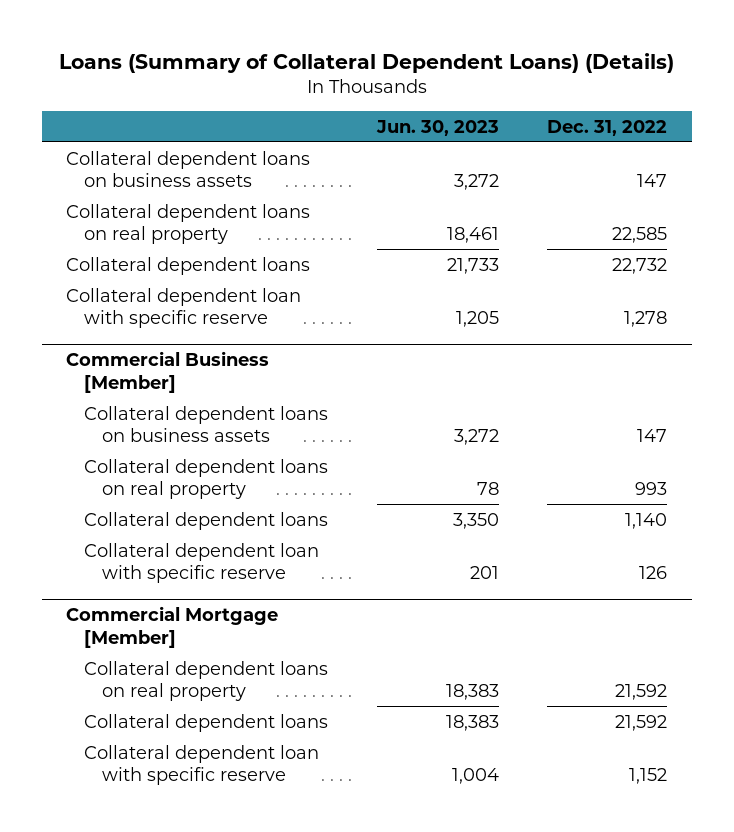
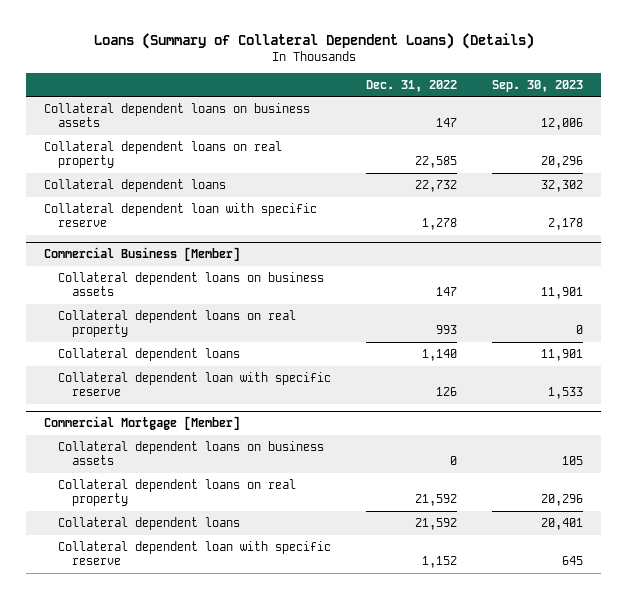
[375,119,499,136] Jun. 30, 2023 -> none
none -> [492,79,584,92] Sep. 30, 2023
none -> [57,440,324,466] Collateral dependent loans on business assets

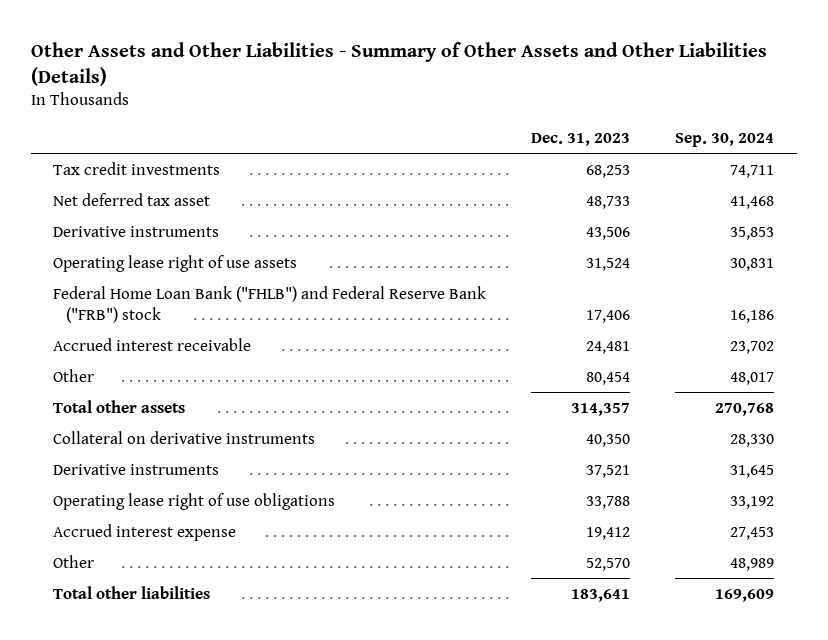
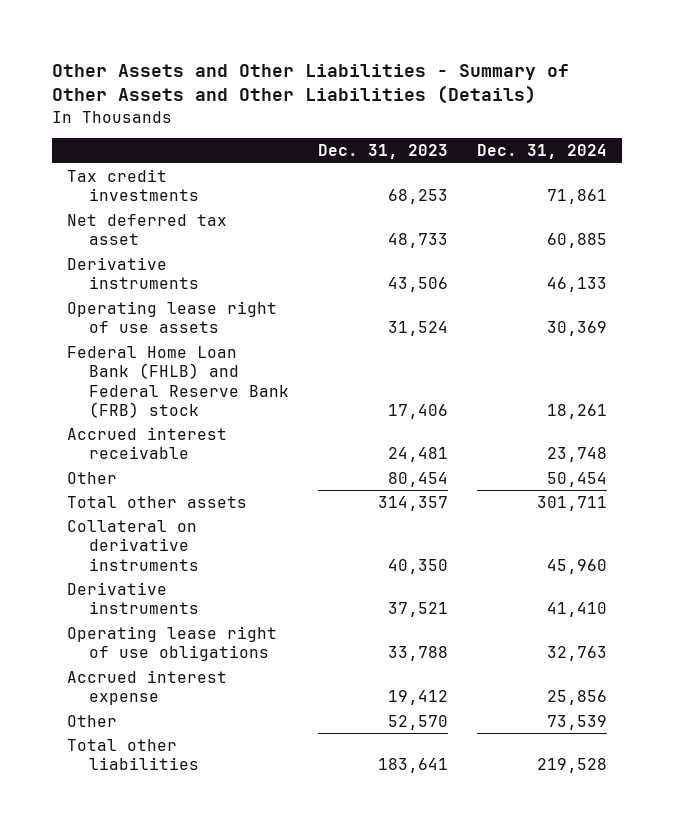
[675,132,775,147] Sep. 30, 2024 -> none
none -> [477,144,608,160] Dec. 31, 2024
[53,285,487,323] Federal Home Loan Bank ("FHLB") and Federal Reserve Bank ("FRB") stock -> [66,345,290,419] Federal Home Loan Bank (FHLB) and Federal Reserve Bank (FRB) stock

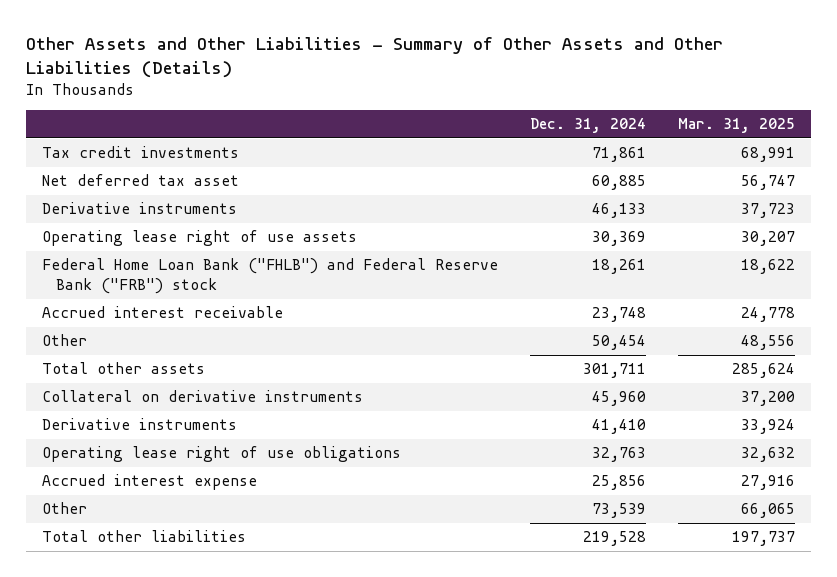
[318,144,449,160] Dec. 31, 2023 -> none
none -> [677,118,795,134] Mar. 31, 2025
[66,345,290,419] Federal Home Loan Bank (FHLB) and Federal Reserve Bank (FRB) stock -> [41,258,498,295] Federal Home Loan Bank ("FHLB") and Federal Reserve Bank ("FRB") stock

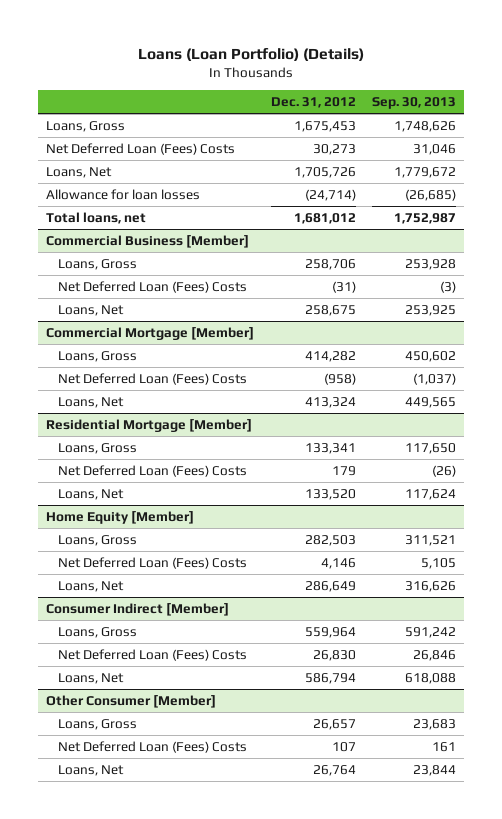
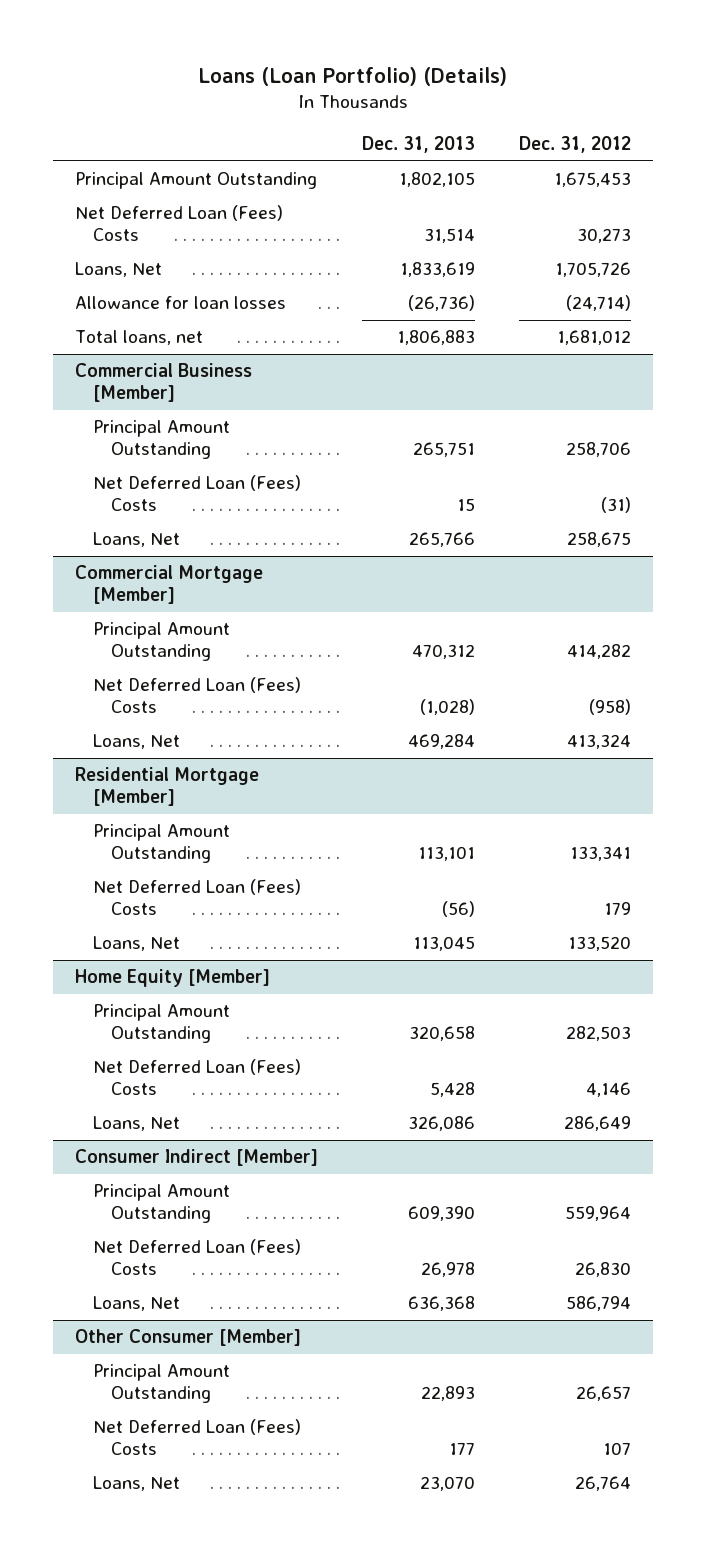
[372,97,457,110] Sep. 30, 2013 -> none
none -> [361,136,475,154] Dec. 31, 2013
[46,120,126,132] Loans, Gross -> [75,172,318,190] Principal Amount Outstanding
[57,258,137,270] Loans, Gross -> [92,420,230,460] Principal Amount Outstanding
[57,350,137,362] Loans, Gross -> [92,622,230,662] Principal Amount Outstanding
[57,442,137,454] Loans, Gross -> [92,824,230,864] Principal Amount Outstanding
[57,534,137,546] Loans, Gross -> [92,1004,230,1044] Principal Amount Outstanding
[57,626,137,638] Loans, Gross -> [92,1184,230,1224] Principal Amount Outstanding
[57,718,137,730] Loans, Gross -> [92,1364,230,1404] Principal Amount Outstanding

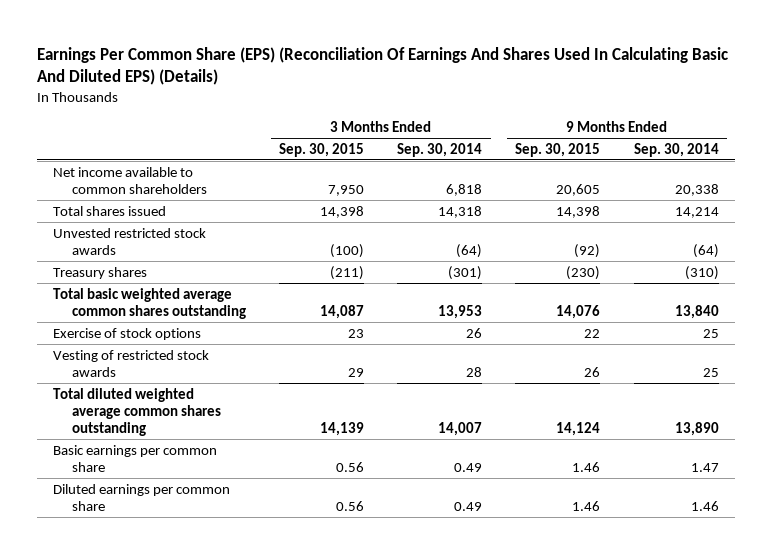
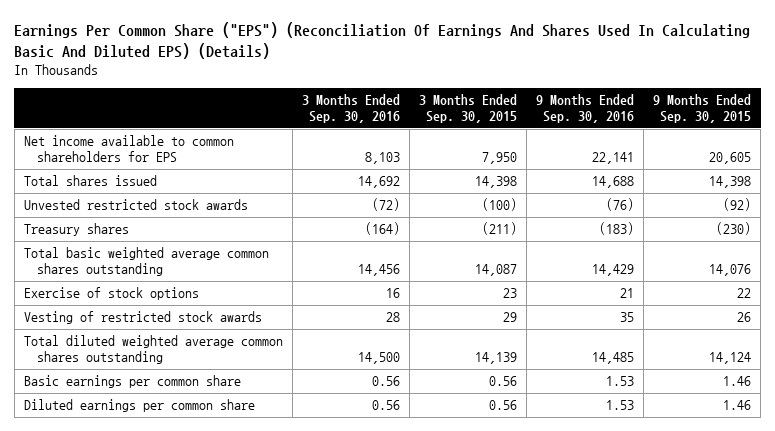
[36,46,728,86] Earnings Per Common Share (EPS) (Reconciliation Of Earnings And Shares Used In Calculating Basic And Diluted EPS) (Details) -> [14,22,751,60] Earnings Per Common Share ("EPS") (Reconciliation Of Earnings And Shares Used In Calculating Basic And Diluted EPS) (Details)
[397,142,483,157] Sep. 30, 2014 -> none
[633,142,719,157] Sep. 30, 2014 -> none
none -> [301,94,400,124] 3 Months Ended Sep. 30, 2016
none -> [536,94,635,124] 9 Months Ended Sep. 30, 2016
[53,166,208,194] Net income available to common shareholders -> [23,135,234,163] Net income available to common shareholders for EPS

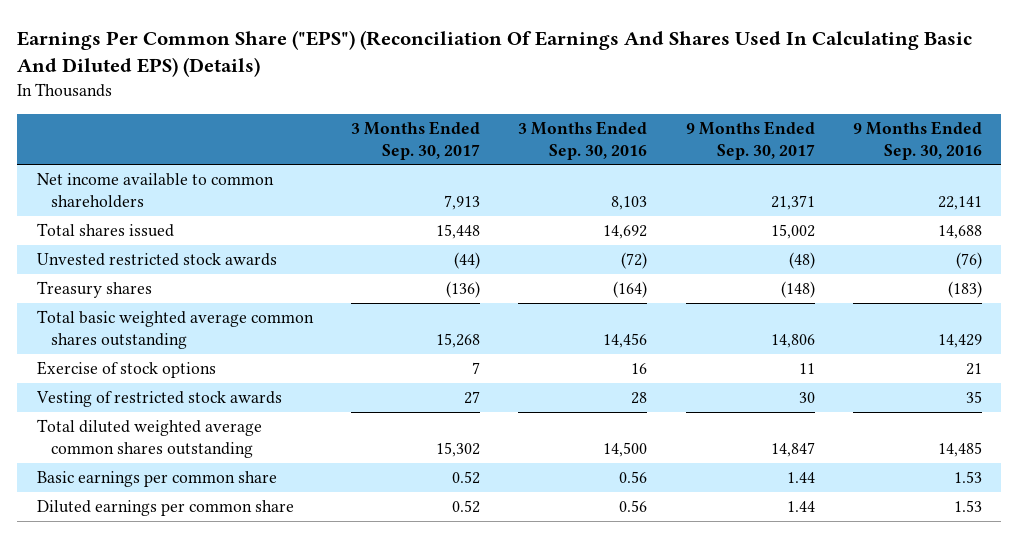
[419,94,518,124] 3 Months Ended Sep. 30, 2015 -> none
[653,94,752,124] 9 Months Ended Sep. 30, 2015 -> none
none -> [351,120,481,160] 3 Months Ended Sep. 30, 2017
none -> [685,120,815,160] 9 Months Ended Sep. 30, 2017
[23,135,234,163] Net income available to common shareholders for EPS -> [36,173,274,209] Net income available to common shareholders

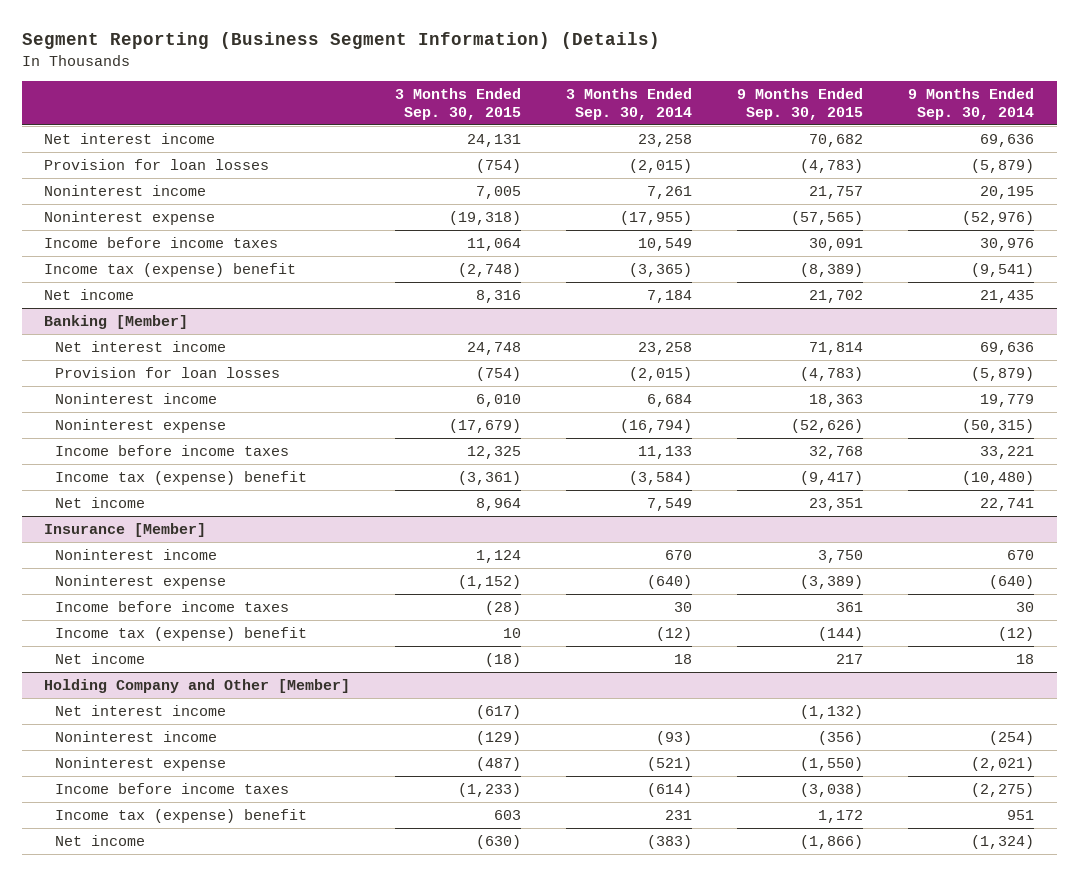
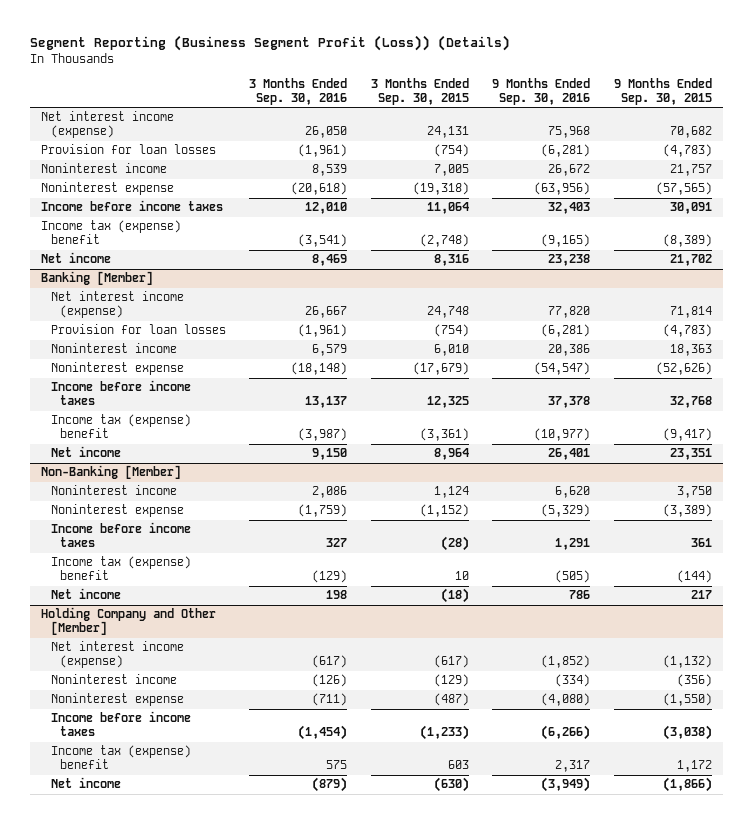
[21,32,660,50] Segment Reporting (Business Segment Information) (Details) -> [29,35,510,52] Segment Reporting (Business Segment Profit (Loss)) (Details)
[566,88,693,120] 3 Months Ended Sep. 30, 2014 -> none
[908,88,1035,120] 9 Months Ended Sep. 30, 2014 -> none
none -> [249,77,348,105] 3 Months Ended Sep. 30, 2016
none -> [492,77,591,105] 9 Months Ended Sep. 30, 2016
[44,133,216,145] Net interest income -> [41,111,175,139] Net interest income (expense)
[54,341,226,353] Net interest income -> [50,291,184,319] Net interest income (expense)
[44,523,207,538] Insurance [Member] -> none
none -> [41,465,182,480] Non-Banking [Member]
[54,705,226,717] Net interest income -> [50,641,184,669] Net interest income (expense)

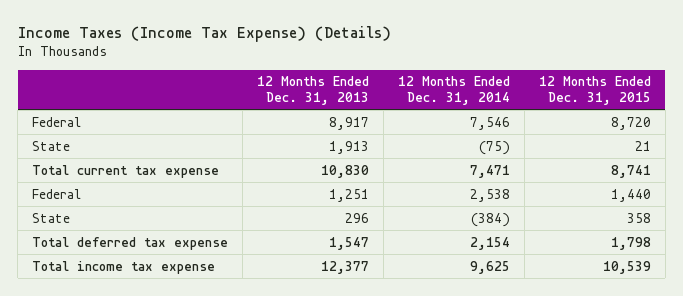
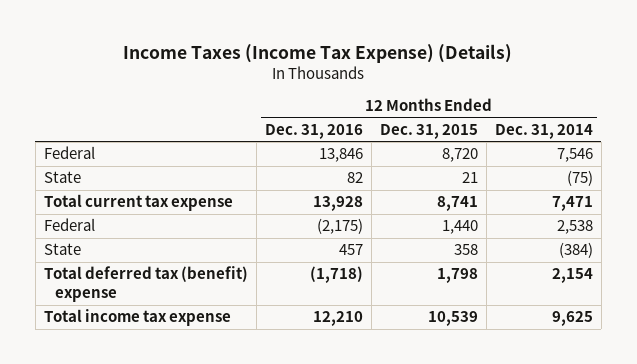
[257,76,370,106] 12 Months Ended Dec. 31, 2013 -> none
none -> [264,123,363,139] Dec. 31, 2016
[32,236,229,250] Total deferred tax expense -> [43,266,248,303] Total deferred tax (benefit) expense

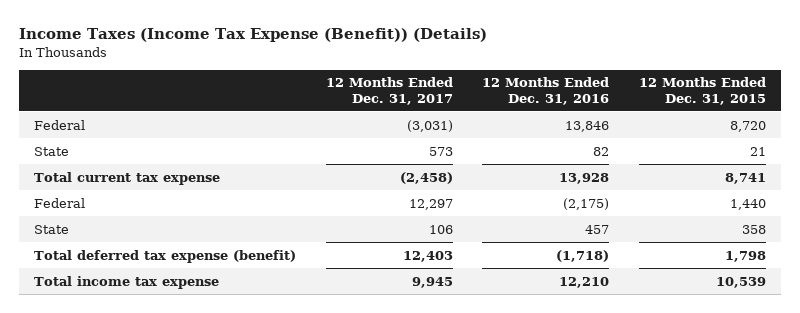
[123,43,513,63] Income Taxes (Income Tax Expense) (Details) -> [19,28,488,43] Income Taxes (Income Tax Expense (Benefit)) (Details)
[494,123,593,139] Dec. 31, 2014 -> none
none -> [325,77,453,105] 12 Months Ended Dec. 31, 2017
[43,266,248,303] Total deferred tax (benefit) expense -> [33,249,296,263] Total deferred tax expense (benefit)

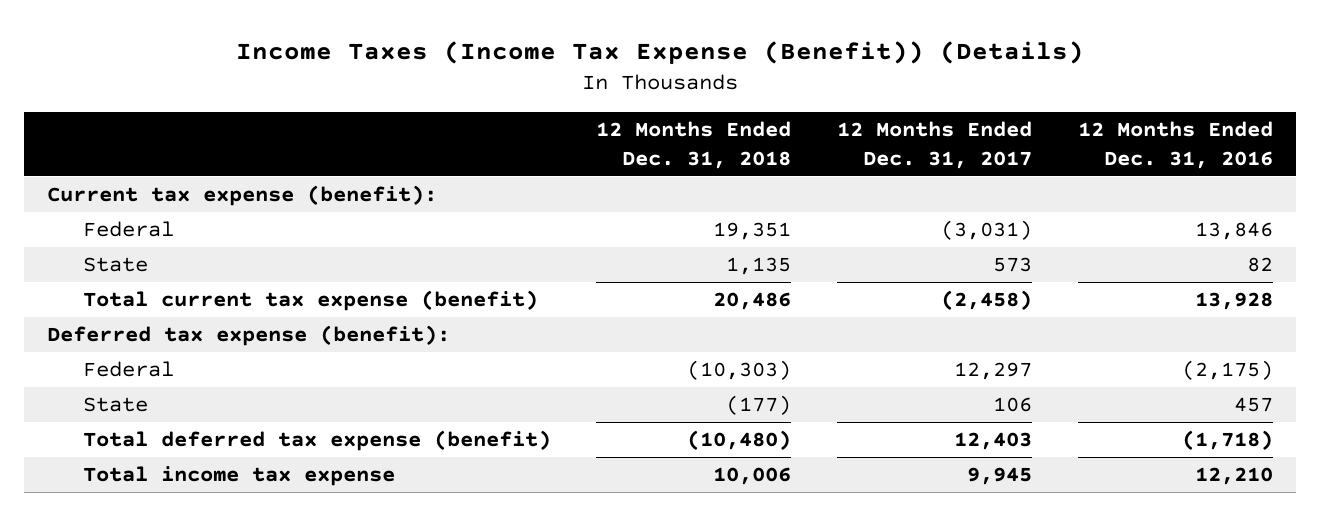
[639,77,767,105] 12 Months Ended Dec. 31, 2015 -> none
none -> [596,120,792,169] 12 Months Ended Dec. 31, 2018
none -> [47,185,438,207] Current tax expense (benefit):
[33,171,220,185] Total current tax expense -> [82,290,538,312] Total current tax expense (benefit)
none -> [47,325,451,347] Deferred tax expense (benefit):

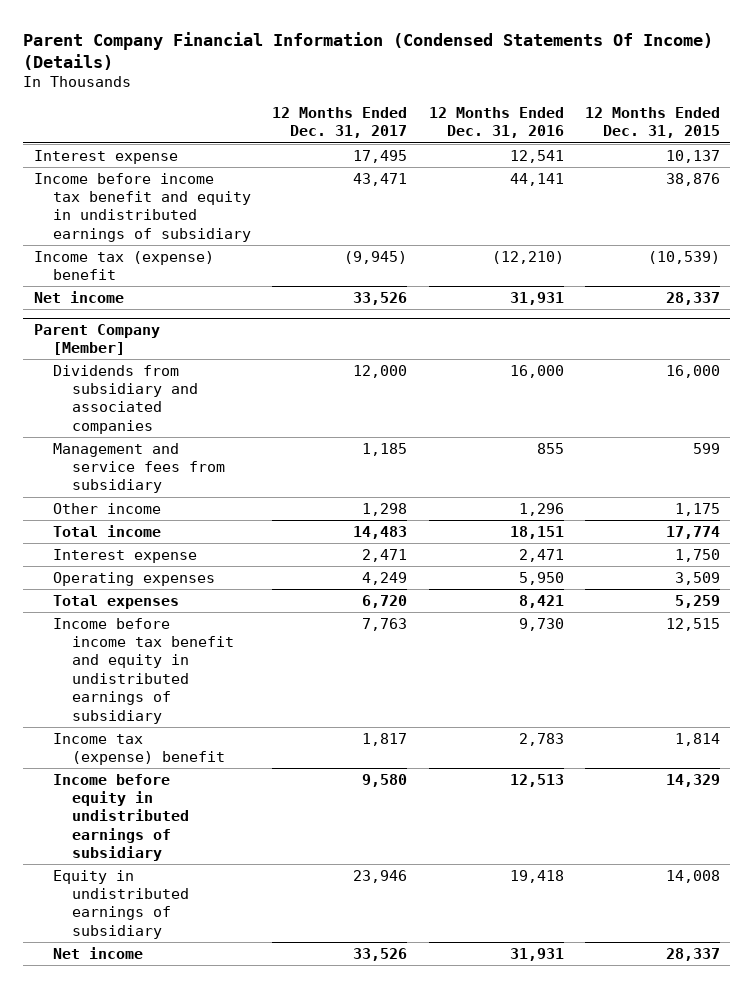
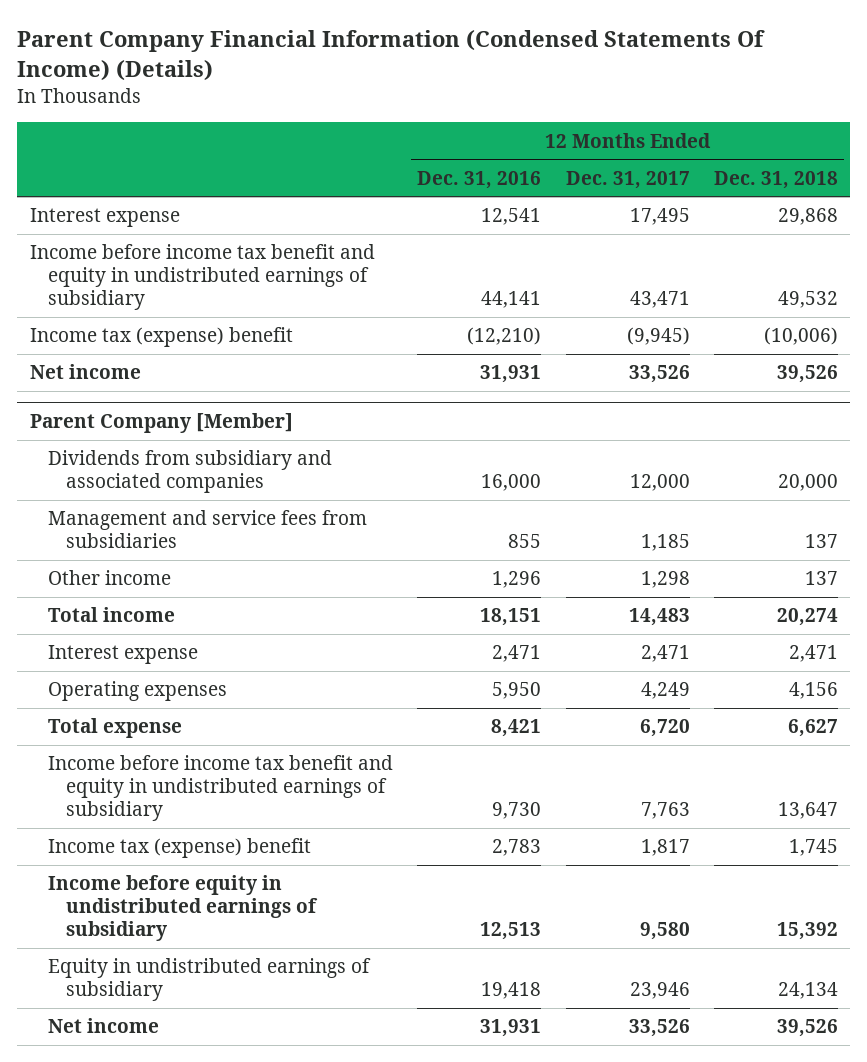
[584,107,720,139] 12 Months Ended Dec. 31, 2015 -> none
none -> [713,170,838,189] Dec. 31, 2018
[53,442,226,494] Management and service fees from subsidiary -> [48,510,368,549] Management and service fees from subsidiaries
[53,594,180,609] Total expenses -> [48,718,183,739] Total expense

